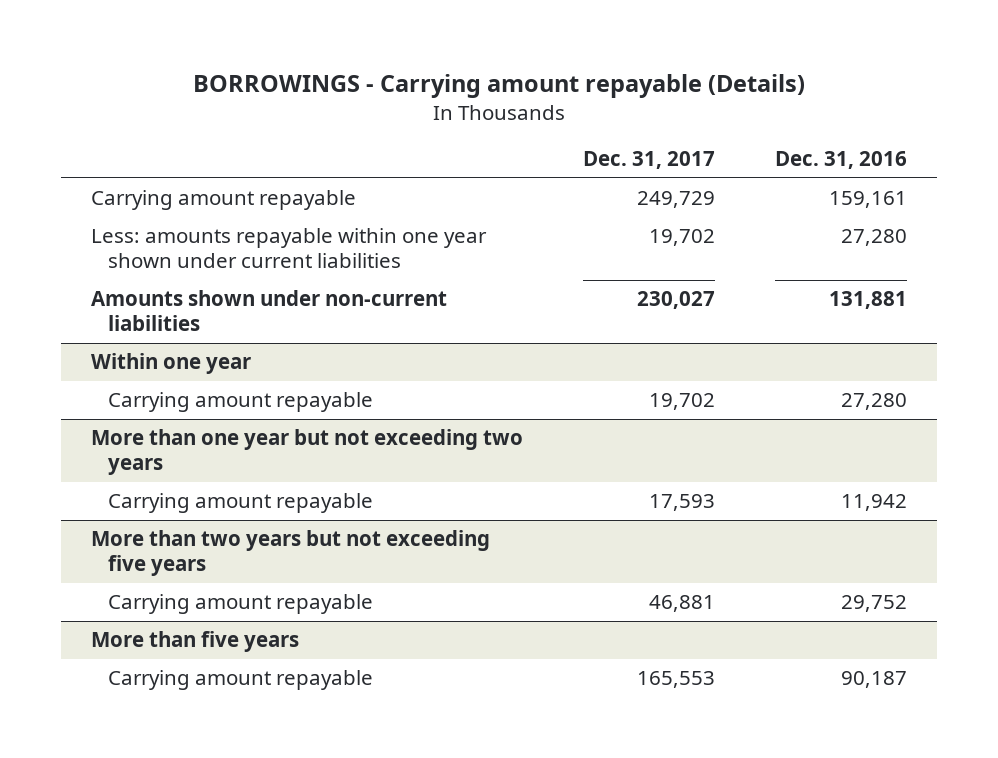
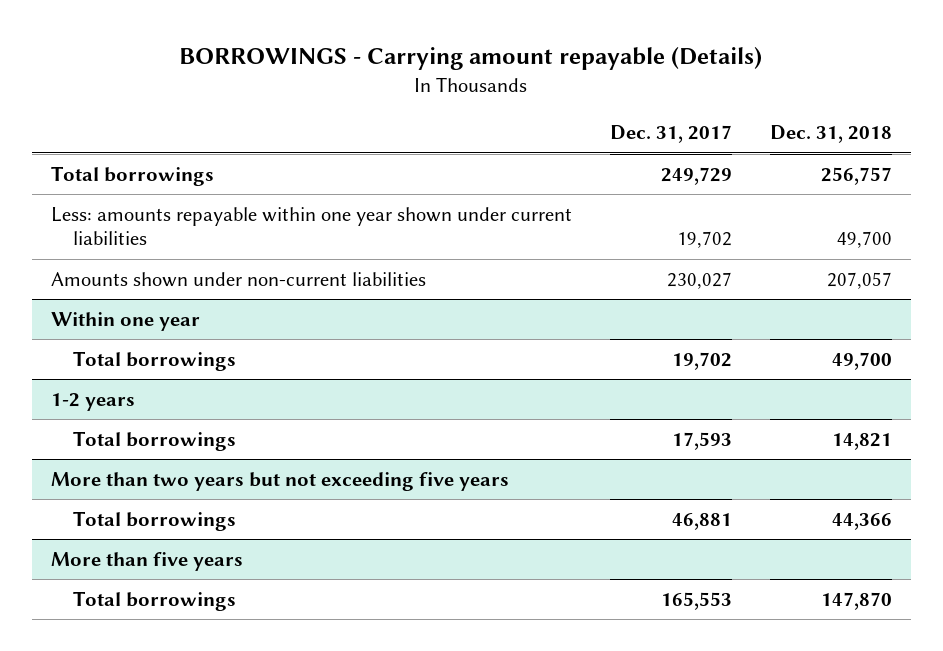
[774,151,907,170] Dec. 31, 2016 -> none
none -> [769,125,892,144] Dec. 31, 2018
[90,190,356,211] Carrying amount repayable -> [50,165,214,186] Total borrowings
[107,392,373,413] Carrying amount repayable -> [72,350,236,371] Total borrowings
[90,429,523,476] More than one year but not exceeding two years -> [50,392,135,411] 1-2 years
[107,493,373,514] Carrying amount repayable -> [72,430,236,451] Total borrowings
[107,594,373,615] Carrying amount repayable -> [72,510,236,531] Total borrowings
[107,670,373,691] Carrying amount repayable -> [72,590,236,611] Total borrowings

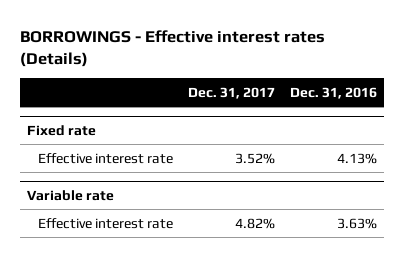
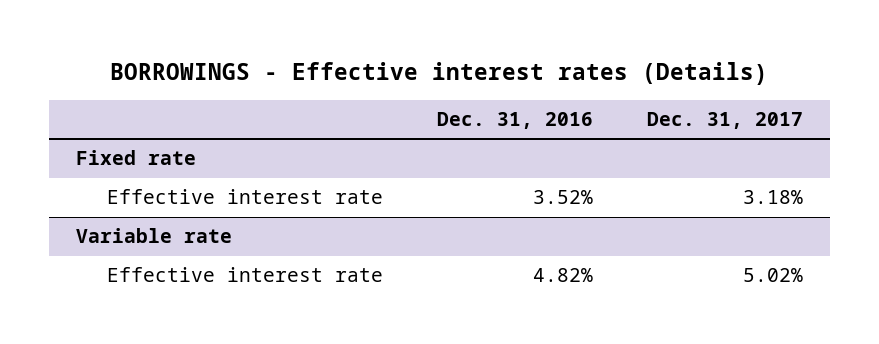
[234,152,275,164] 3.52% -> [742,190,803,205] 3.18%
[336,152,377,164] 4.13% -> [532,190,593,205] 3.52%
[234,217,275,229] 4.82% -> [742,268,803,283] 5.02%
[336,217,377,229] 3.63% -> [532,268,593,283] 4.82%

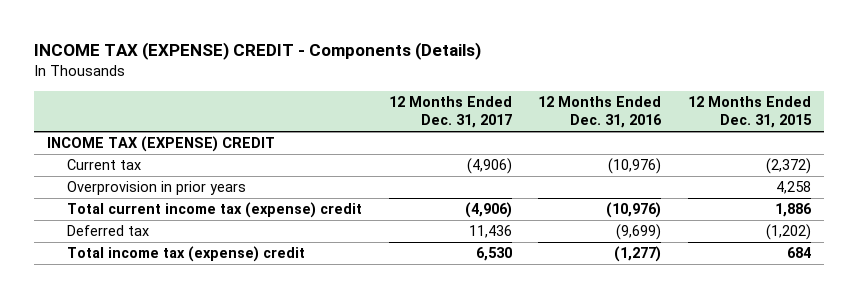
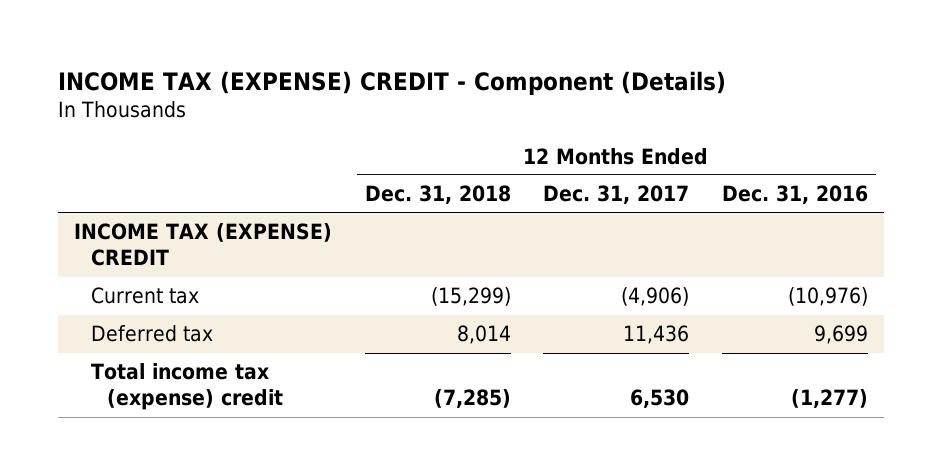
[33,42,481,61] INCOME TAX (EXPENSE) CREDIT - Components (Details) -> [57,70,726,95] INCOME TAX (EXPENSE) CREDIT - Component (Details)
[687,96,812,129] 12 Months Ended Dec. 31, 2015 -> none
none -> [364,185,511,205] Dec. 31, 2018
[67,181,247,196] Overprovision in prior years -> none
[67,202,363,219] Total current income tax (expense) credit -> none
[616,224,662,241] (9,699) -> [814,325,869,345] 9,699

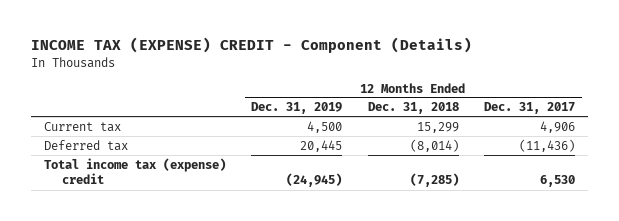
[722,185,869,205] Dec. 31, 2016 -> none
none -> [251,102,343,115] Dec. 31, 2019
[74,223,333,267] INCOME TAX (EXPENSE) CREDIT -> none
[430,287,511,307] (15,299) -> [416,121,459,133] 15,299
[621,287,690,307] (4,906) -> [540,120,576,133] 4,906
[456,325,511,345] 8,014 -> [409,138,459,152] (8,014)
[623,325,690,345] 11,436 -> [519,138,576,152] (11,436)

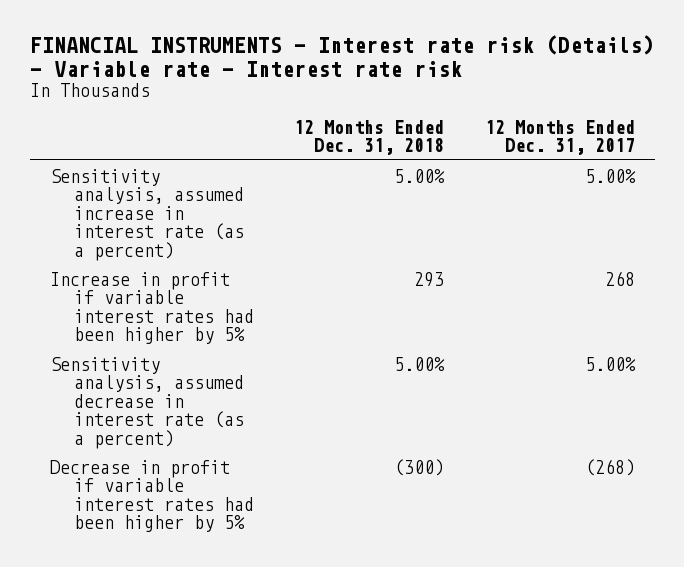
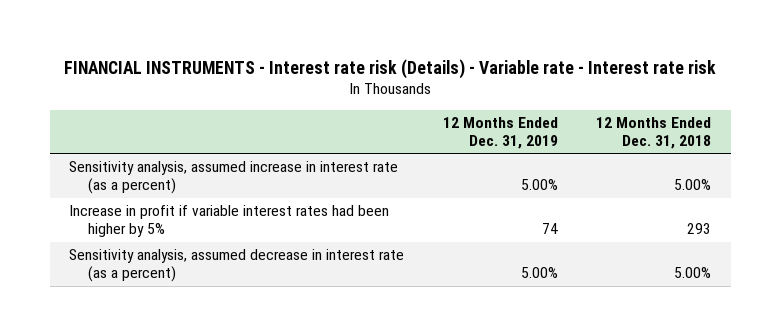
[484,119,635,156] 12 Months Ended Dec. 31, 2017 -> none
none -> [442,116,558,149] 12 Months Ended Dec. 31, 2019
[49,459,254,533] Decrease in profit if variable interest rates had been higher by 5% -> none

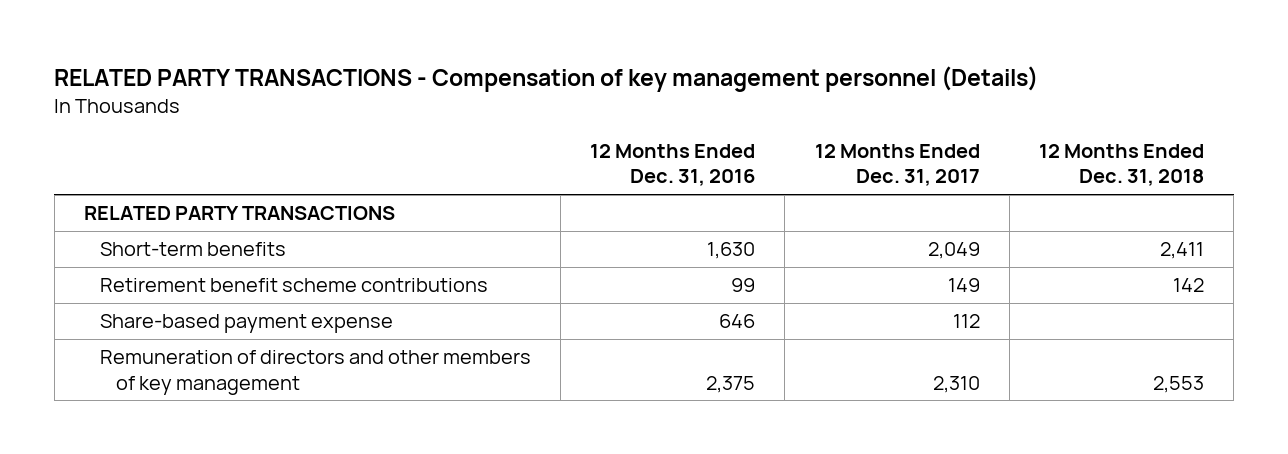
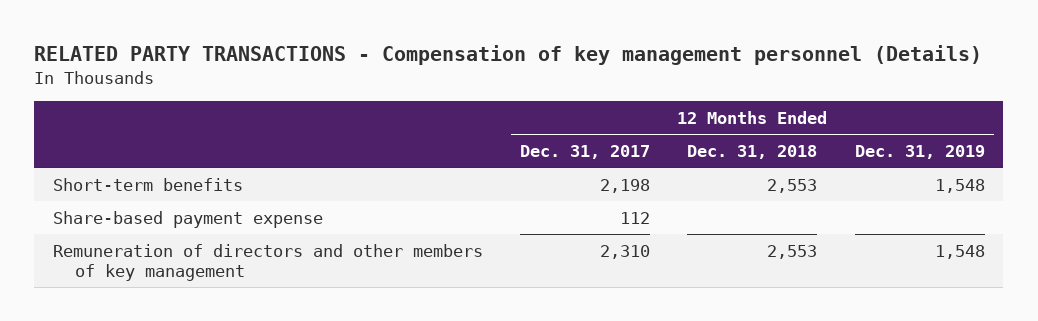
[590,144,756,187] 12 Months Ended Dec. 31, 2016 -> none
none -> [854,144,985,159] Dec. 31, 2019
[83,206,395,221] RELATED PARTY TRANSACTIONS -> none
[99,278,488,293] Retirement benefit scheme contributions -> none
[927,242,980,260] 2,049 -> [600,178,651,193] 2,198
[1160,242,1205,260] 2,411 -> [767,178,818,193] 2,553

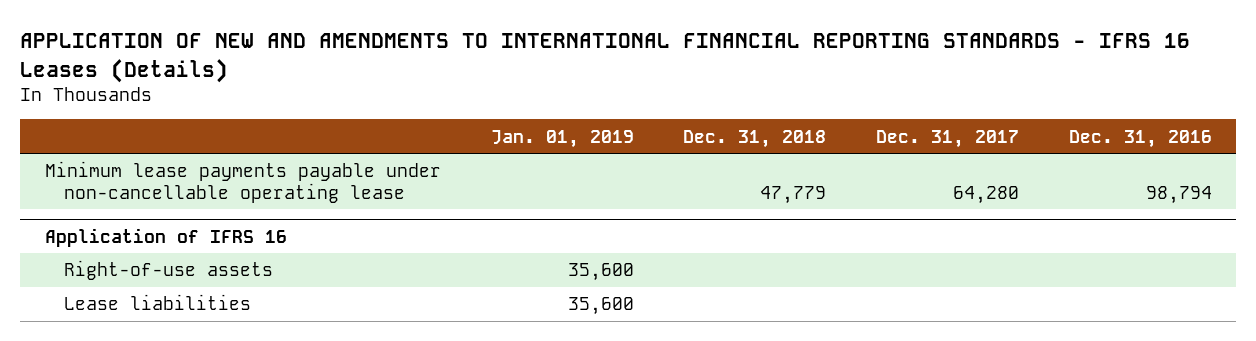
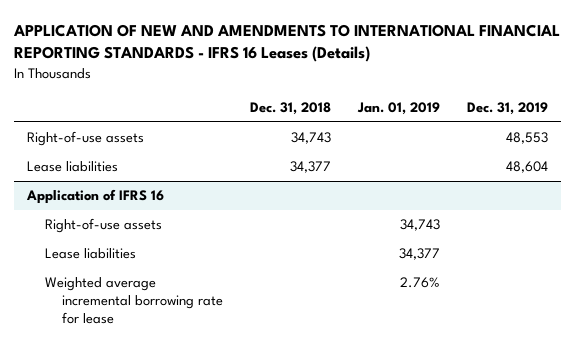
[875,129,1019,148] Dec. 31, 2017 -> none
[1068,129,1212,148] Dec. 31, 2016 -> none
none -> [467,101,549,115] Dec. 31, 2019
[44,161,441,203] Minimum lease payments payable under non-cancellable operating lease -> none
none -> [27,131,145,147] Right-of-use assets
none -> [27,161,119,173] Lease liabilities
[567,263,634,282] 35,600 -> [400,219,441,232] 34,743
[567,297,634,316] 35,600 -> [399,248,441,261] 34,377
none -> [44,277,224,325] Weighted average incremental borrowing rate for lease

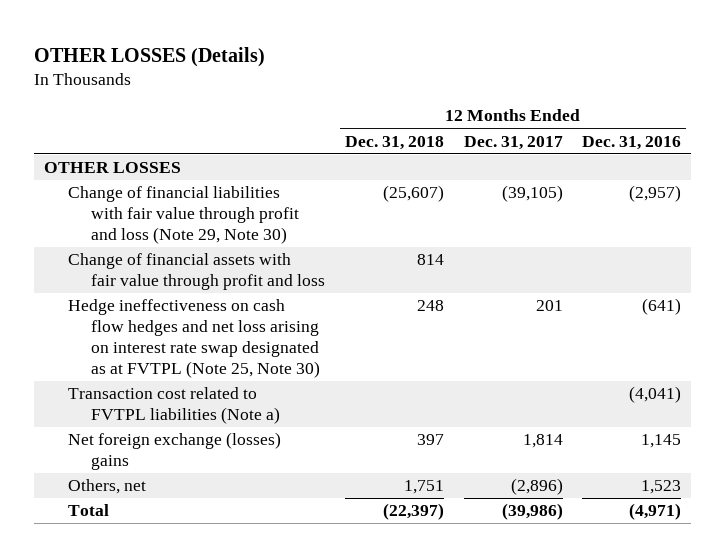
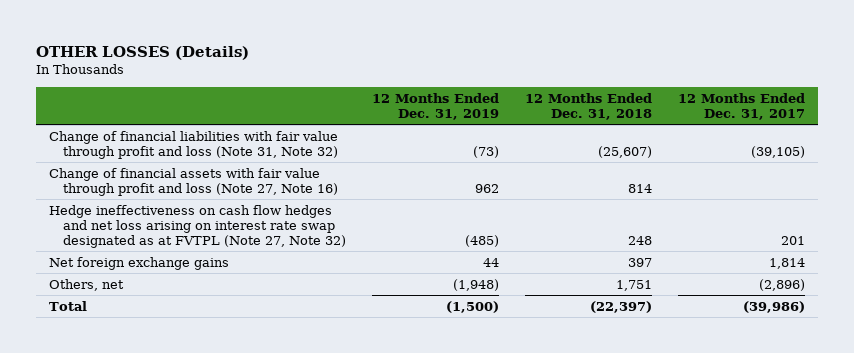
[582,135,682,150] Dec. 31, 2016 -> none
none -> [371,92,499,121] 12 Months Ended Dec. 31, 2019
[44,162,182,174] OTHER LOSSES -> none
[67,387,281,425] Transaction cost related to FVTPL liabilities (Note a) -> none
[67,186,300,244] Change of financial liabilities with fair value through profit and loss (Note 29, Note 30) -> [49,130,339,159] Change of financial liabilities with fair value through profit and loss (Note 31, Note 32)
[67,253,326,291] Change of financial assets with fair value through profit and loss -> [49,167,338,196] Change of financial assets with fair value through profit and loss (Note 27, Note 16)
[67,299,321,378] Hedge ineffectiveness on cash flow hedges and net loss arising on interest rate swap designated as at FVTPL (Note 25, Note 30) -> [49,204,346,249] Hedge ineffectiveness on cash flow hedges and net loss arising on interest rate swap designated as at FVTPL (Note 27, Note 32)
[67,432,281,471] Net foreign exchange (losses) gains -> [49,256,230,270] Net foreign exchange gains

